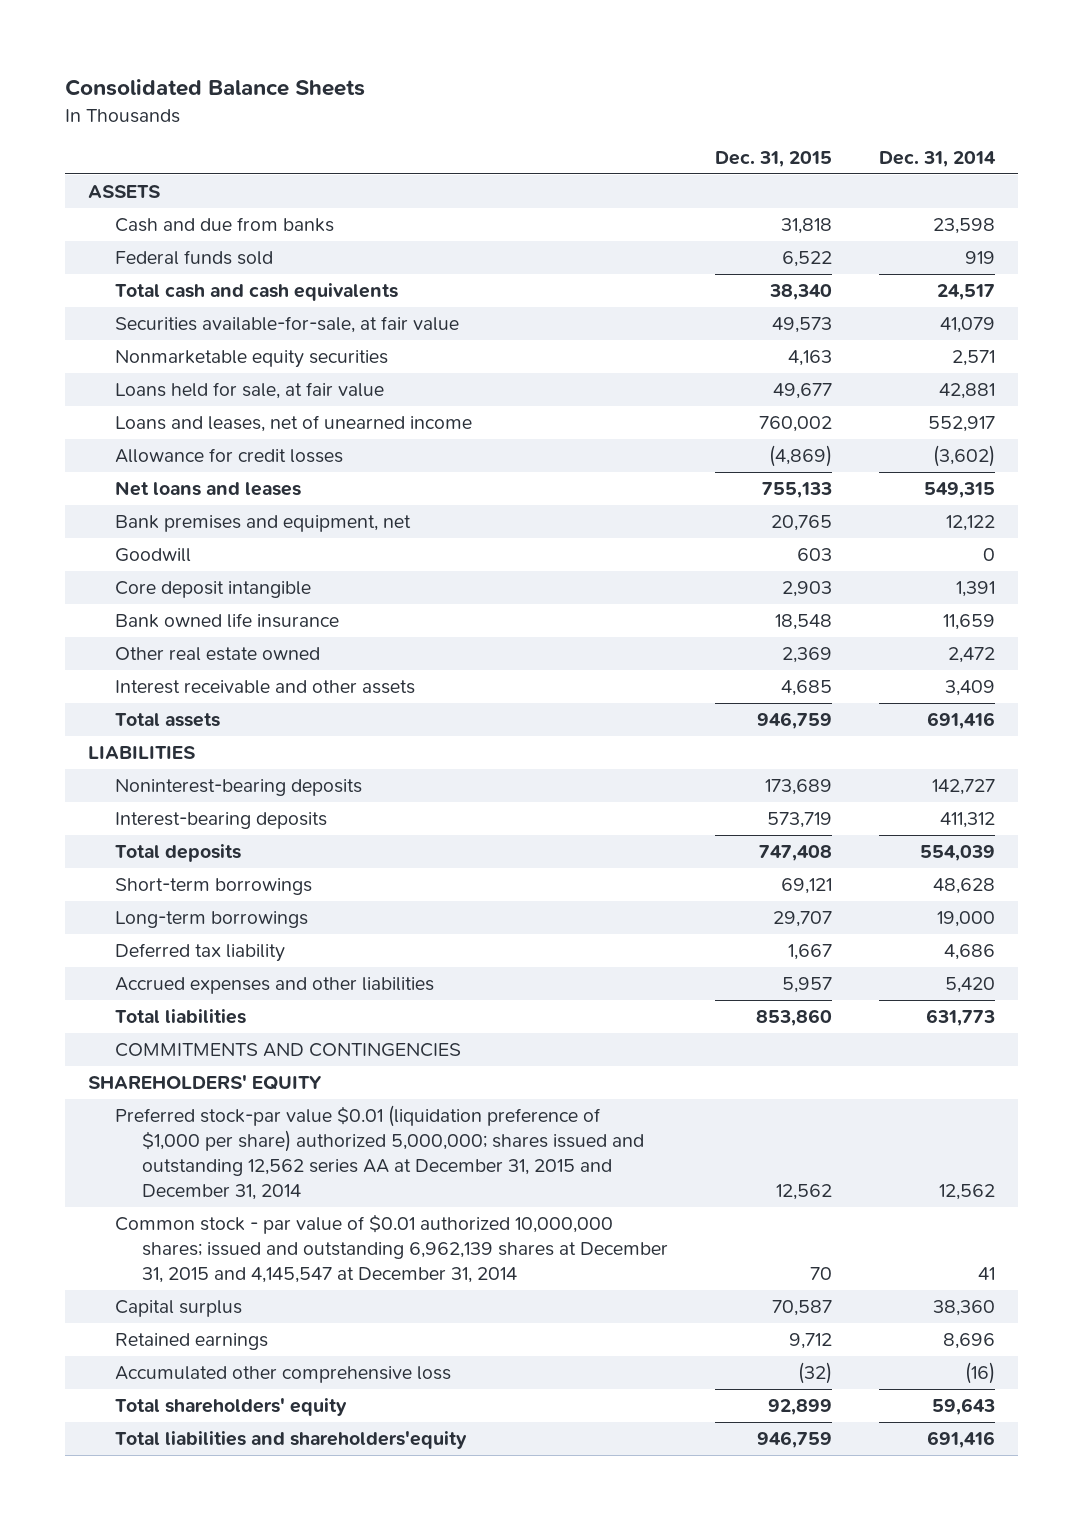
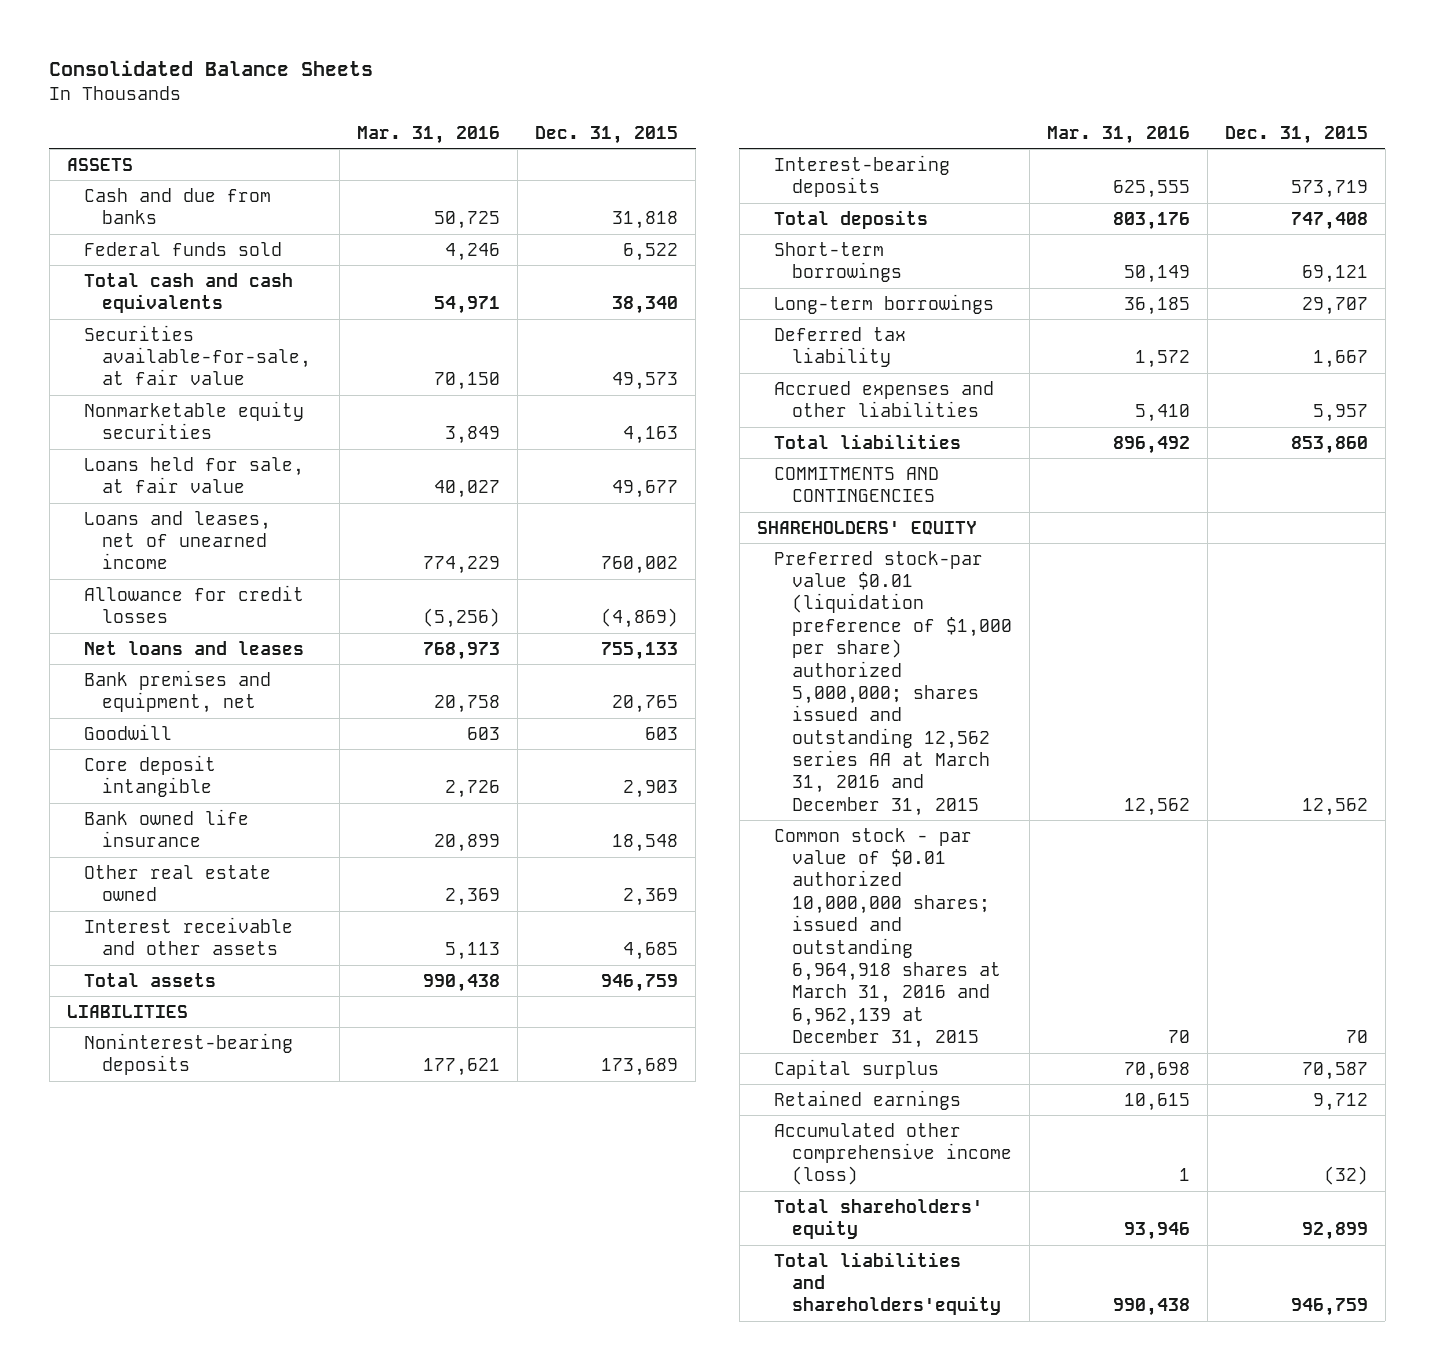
[878,151,996,168] Dec. 31, 2014 -> none
none -> [357,125,501,144] Mar. 31, 2016
[115,1104,645,1201] Preferred stock-par value $0.01 (liquidation preference of $1,000 per share) authorized 5,000,000; shares issued and outstanding 12,562 series AA at December 31, 2015 and December 31, 2014 -> [774,550,1012,816] Preferred stock-par value $0.01 (liquidation preference of $1,000 per share) authorized 5,000,000; shares issued and outstanding 12,562 series AA at March 31, 2016 and December 31, 2015
[115,1213,669,1284] Common stock - par value of $0.01 authorized 10,000,000 shares; issued and outstanding 6,962,139 shares at December 31, 2015 and 4,145,547 at December 31, 2014 -> [774,827,1001,1049] Common stock - par value of $0.01 authorized 10,000,000 shares; issued and outstanding 6,964,918 shares at March 31, 2016 and 6,962,139 at December 31, 2015
[115,1365,452,1383] Accumulated other comprehensive loss -> [774,1122,1012,1186] Accumulated other comprehensive income (loss)

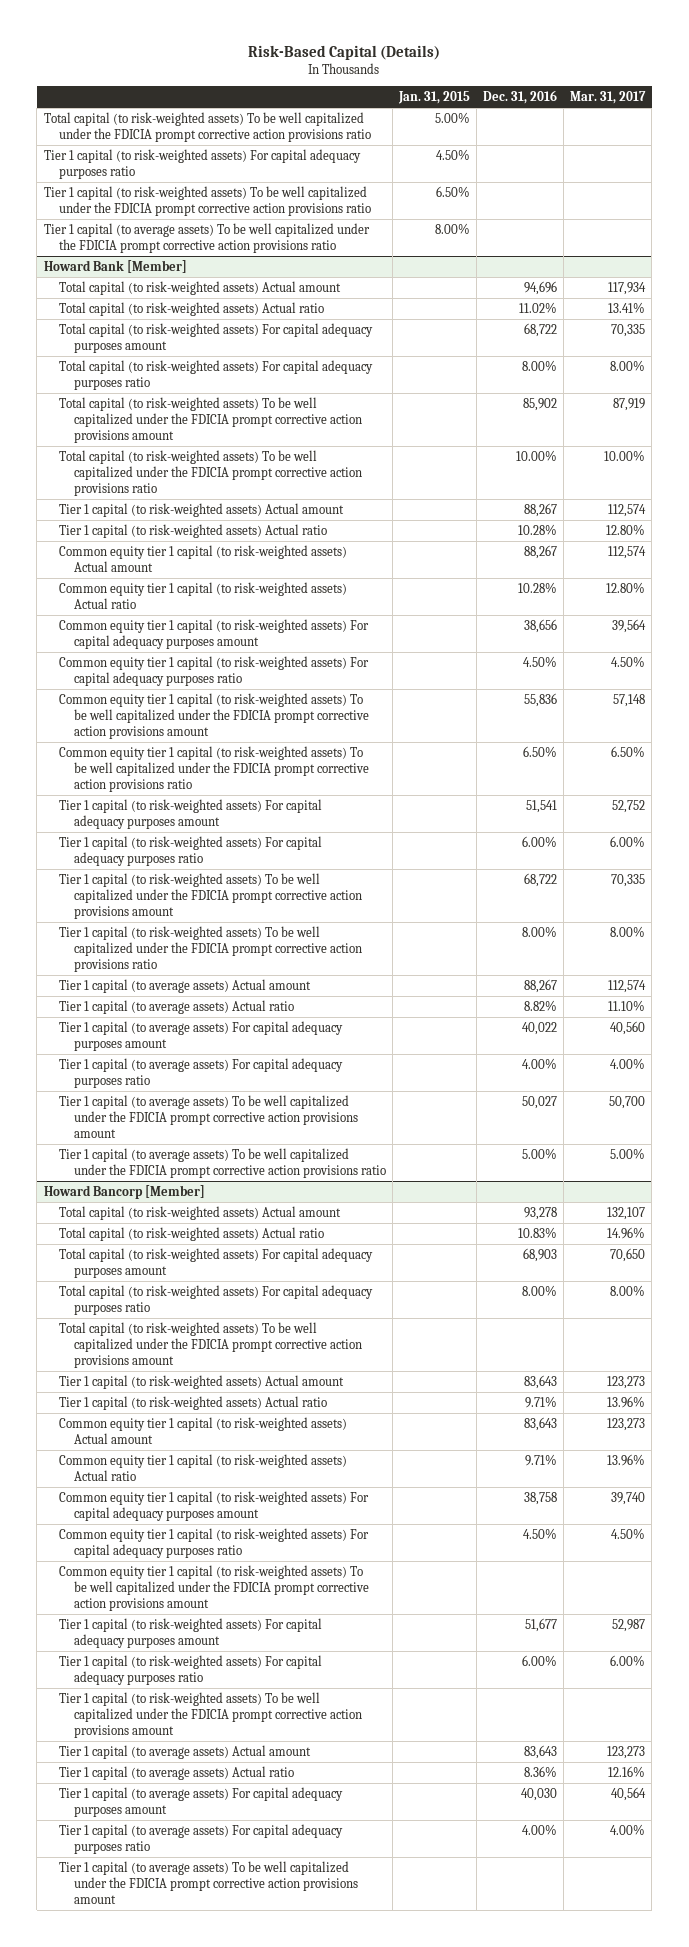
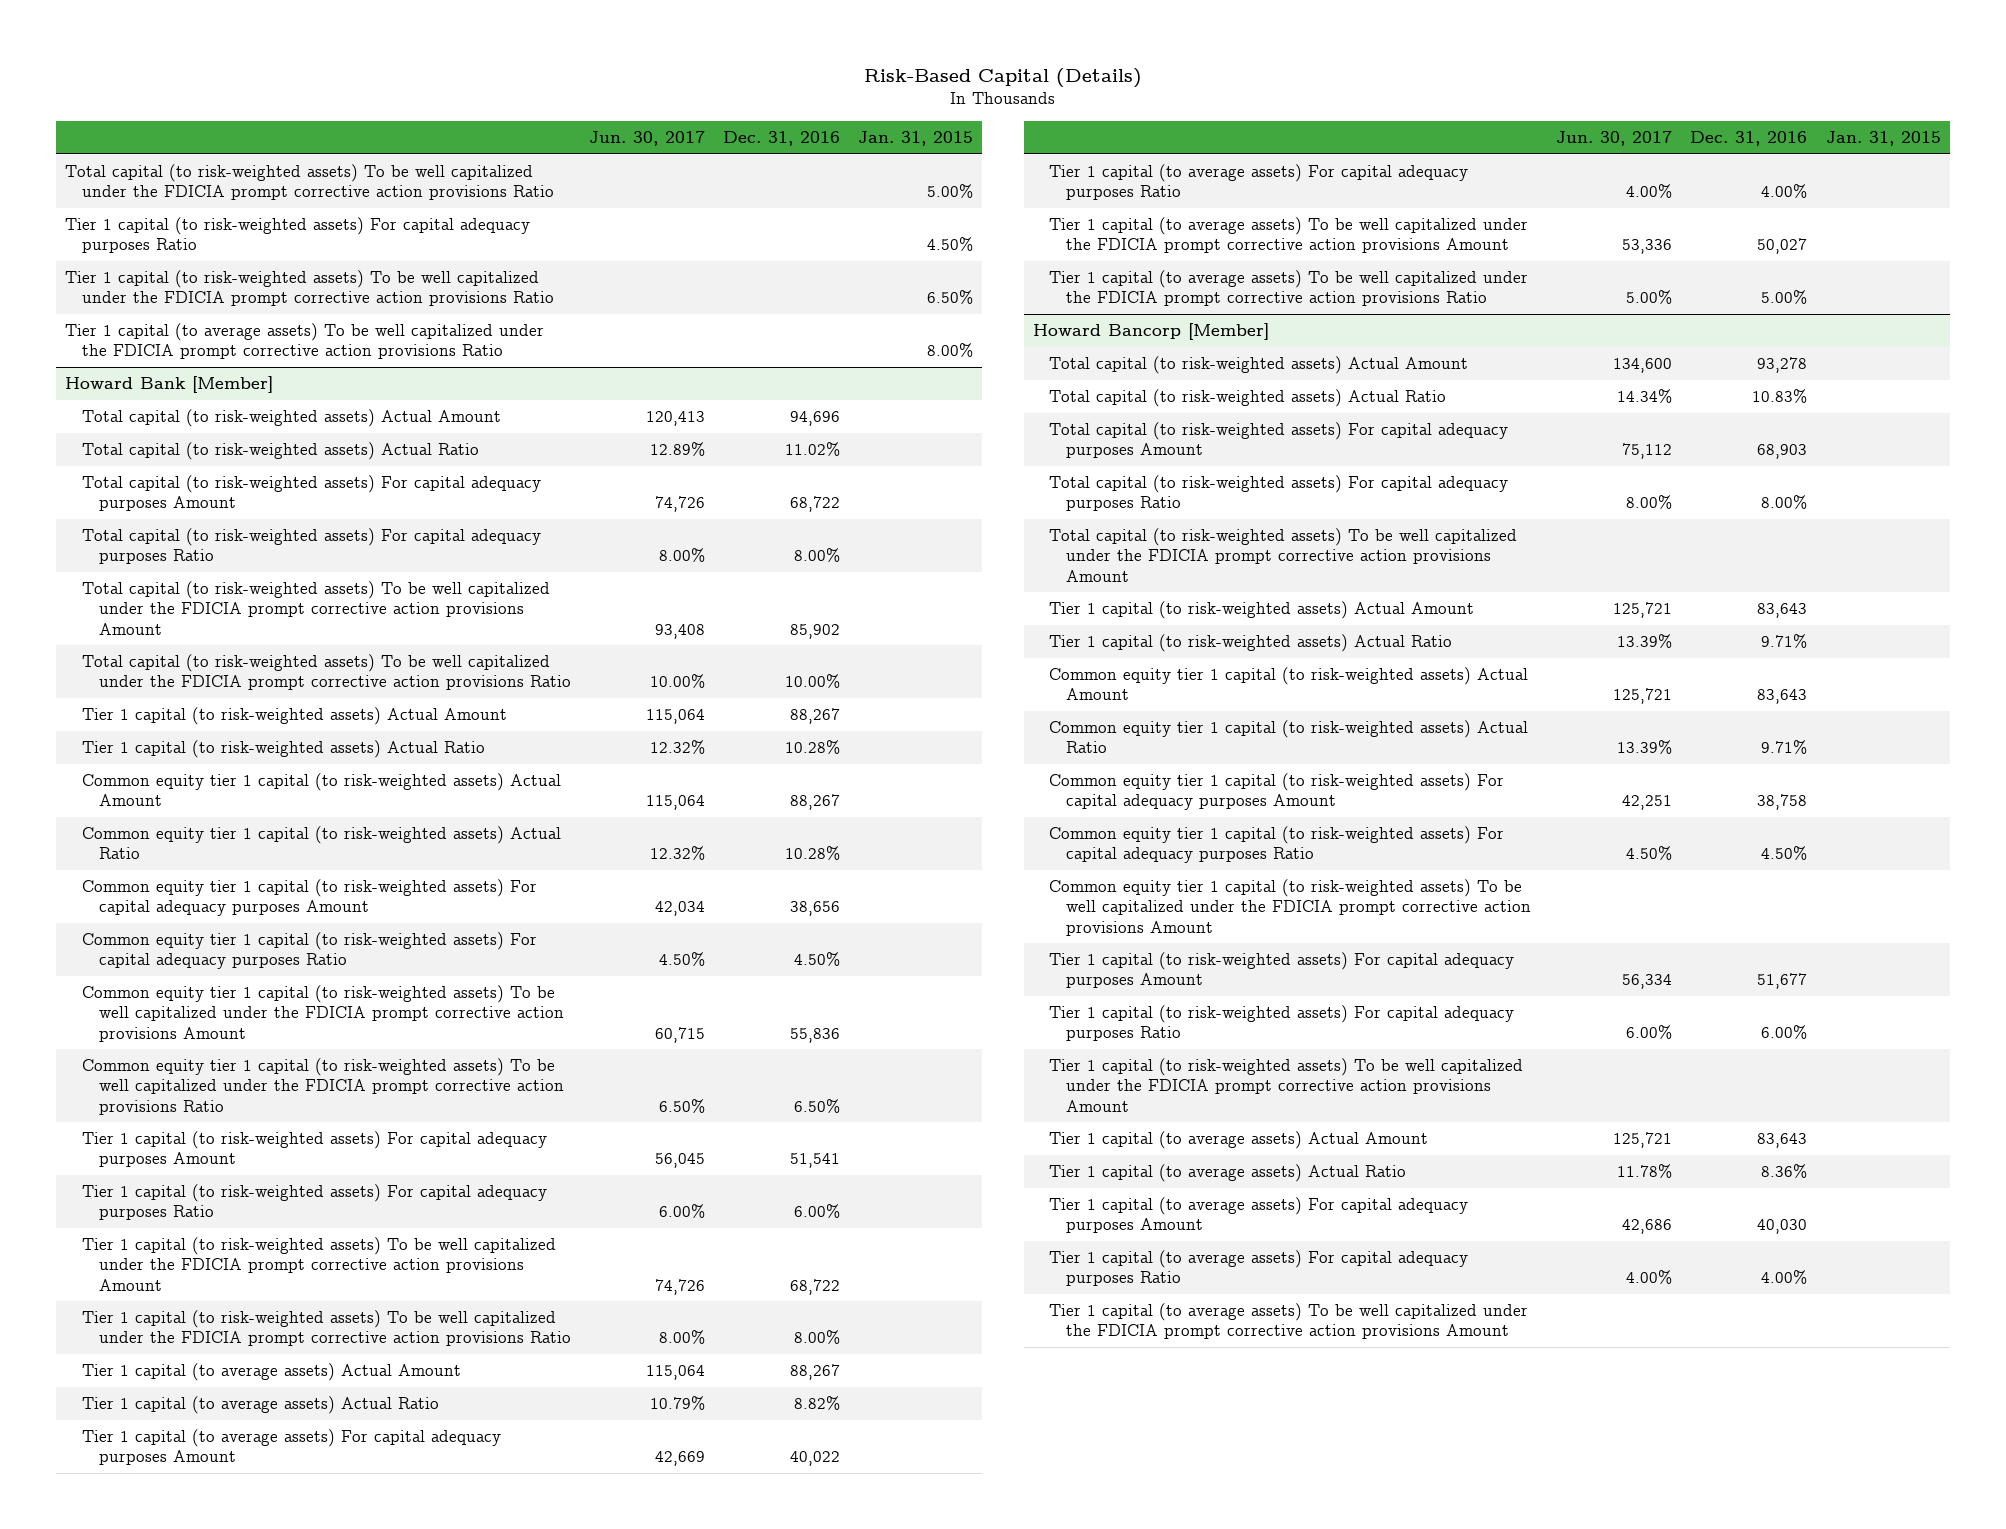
[570,91,647,105] Mar. 31, 2017 -> none
none -> [589,130,706,146] Jun. 30, 2017
[43,111,371,142] Total capital (to risk-weighted assets) To be well capitalized under the FDICIA prompt corrective action provisions ratio -> [65,164,555,201] Total capital (to risk-weighted assets) To be well capitalized under the FDICIA prompt corrective action provisions Ratio
[43,148,361,179] Tier 1 capital (to risk-weighted assets) For capital adequacy purposes ratio -> [65,217,531,254] Tier 1 capital (to risk-weighted assets) For capital adequacy purposes Ratio
[43,185,371,216] Tier 1 capital (to risk-weighted assets) To be well capitalized under the FDICIA prompt corrective action provisions ratio -> [65,270,555,307] Tier 1 capital (to risk-weighted assets) To be well capitalized under the FDICIA prompt corrective action provisions Ratio
[43,222,370,253] Tier 1 capital (to average assets) To be well capitalized under the FDICIA prompt corrective action provisions ratio -> [65,323,545,360] Tier 1 capital (to average assets) To be well capitalized under the FDICIA prompt corrective action provisions Ratio
[58,280,341,295] Total capital (to risk-weighted assets) Actual amount -> [82,409,502,428] Total capital (to risk-weighted assets) Actual Amount
[58,301,324,316] Total capital (to risk-weighted assets) Actual ratio -> [82,442,480,461] Total capital (to risk-weighted assets) Actual Ratio
[58,322,373,353] Total capital (to risk-weighted assets) For capital adequacy purposes amount -> [82,475,542,512] Total capital (to risk-weighted assets) For capital adequacy purposes Amount
[58,359,373,390] Total capital (to risk-weighted assets) For capital adequacy purposes ratio -> [82,528,542,565] Total capital (to risk-weighted assets) For capital adequacy purposes Ratio
[58,396,362,443] Total capital (to risk-weighted assets) To be well capitalized under the FDICIA prompt corrective action provisions amount -> [82,581,551,635] Total capital (to risk-weighted assets) To be well capitalized under the FDICIA prompt corrective action provisions Amount
[58,449,362,496] Total capital (to risk-weighted assets) To be well capitalized under the FDICIA prompt corrective action provisions ratio -> [82,654,571,691] Total capital (to risk-weighted assets) To be well capitalized under the FDICIA prompt corrective action provisions Ratio
[58,502,344,517] Tier 1 capital (to risk-weighted assets) Actual amount -> [82,707,508,726] Tier 1 capital (to risk-weighted assets) Actual Amount
[58,523,327,538] Tier 1 capital (to risk-weighted assets) Actual ratio -> [82,740,486,759] Tier 1 capital (to risk-weighted assets) Actual Ratio
[58,544,347,572] Common equity tier 1 capital (to risk-weighted assets) Actual amount -> [82,773,562,807] Common equity tier 1 capital (to risk-weighted assets) Actual Amount
[58,581,347,609] Common equity tier 1 capital (to risk-weighted assets) Actual ratio -> [82,826,562,860] Common equity tier 1 capital (to risk-weighted assets) Actual Ratio
[58,618,369,649] Common equity tier 1 capital (to risk-weighted assets) For capital adequacy purposes amount -> [82,879,538,917] Common equity tier 1 capital (to risk-weighted assets) For capital adequacy purposes Amount
[58,655,369,686] Common equity tier 1 capital (to risk-weighted assets) For capital adequacy purposes ratio -> [82,932,538,970] Common equity tier 1 capital (to risk-weighted assets) For capital adequacy purposes Ratio
[58,692,369,739] Common equity tier 1 capital (to risk-weighted assets) To be well capitalized under the FDICIA prompt corrective action provisions amount -> [82,985,564,1042] Common equity tier 1 capital (to risk-weighted assets) To be well capitalized under the FDICIA prompt corrective action provisions Amount
[58,745,369,792] Common equity tier 1 capital (to risk-weighted assets) To be well capitalized under the FDICIA prompt corrective action provisions ratio -> [82,1058,564,1115] Common equity tier 1 capital (to risk-weighted assets) To be well capitalized under the FDICIA prompt corrective action provisions Ratio
[58,798,322,829] Tier 1 capital (to risk-weighted assets) For capital adequacy purposes amount -> [82,1131,548,1168] Tier 1 capital (to risk-weighted assets) For capital adequacy purposes Amount
[58,835,322,866] Tier 1 capital (to risk-weighted assets) For capital adequacy purposes ratio -> [82,1184,548,1221] Tier 1 capital (to risk-weighted assets) For capital adequacy purposes Ratio
[58,872,362,919] Tier 1 capital (to risk-weighted assets) To be well capitalized under the FDICIA prompt corrective action provisions amount -> [82,1237,557,1291] Tier 1 capital (to risk-weighted assets) To be well capitalized under the FDICIA prompt corrective action provisions Amount
[58,925,362,972] Tier 1 capital (to risk-weighted assets) To be well capitalized under the FDICIA prompt corrective action provisions ratio -> [82,1310,571,1347] Tier 1 capital (to risk-weighted assets) To be well capitalized under the FDICIA prompt corrective action provisions Ratio
[58,978,311,993] Tier 1 capital (to average assets) Actual amount -> [82,1363,462,1382] Tier 1 capital (to average assets) Actual Amount
[58,999,294,1014] Tier 1 capital (to average assets) Actual ratio -> [82,1396,440,1415] Tier 1 capital (to average assets) Actual Ratio
[58,1020,343,1051] Tier 1 capital (to average assets) For capital adequacy purposes amount -> [82,1429,502,1466] Tier 1 capital (to average assets) For capital adequacy purposes Amount
[58,1057,343,1088] Tier 1 capital (to average assets) For capital adequacy purposes ratio -> [1049,164,1469,201] Tier 1 capital (to average assets) For capital adequacy purposes Ratio
[58,1094,358,1138] Tier 1 capital (to average assets) To be well capitalized under the FDICIA prompt corrective action provisions amount -> [1049,217,1529,254] Tier 1 capital (to average assets) To be well capitalized under the FDICIA prompt corrective action provisions Amount
[58,1147,386,1178] Tier 1 capital (to average assets) To be well capitalized under the FDICIA prompt corrective action provisions ratio -> [1049,270,1529,307] Tier 1 capital (to average assets) To be well capitalized under the FDICIA prompt corrective action provisions Ratio
[58,1205,341,1220] Total capital (to risk-weighted assets) Actual amount -> [1049,356,1469,375] Total capital (to risk-weighted assets) Actual Amount
[58,1226,324,1241] Total capital (to risk-weighted assets) Actual ratio -> [1049,389,1447,408] Total capital (to risk-weighted assets) Actual Ratio
[58,1247,373,1278] Total capital (to risk-weighted assets) For capital adequacy purposes amount -> [1049,422,1509,459] Total capital (to risk-weighted assets) For capital adequacy purposes Amount
[58,1284,373,1315] Total capital (to risk-weighted assets) For capital adequacy purposes ratio -> [1049,475,1509,512] Total capital (to risk-weighted assets) For capital adequacy purposes Ratio
[58,1321,362,1368] Total capital (to risk-weighted assets) To be well capitalized under the FDICIA prompt corrective action provisions amount -> [1049,528,1518,582] Total capital (to risk-weighted assets) To be well capitalized under the FDICIA prompt corrective action provisions Amount
[58,1374,344,1389] Tier 1 capital (to risk-weighted assets) Actual amount -> [1049,601,1475,620] Tier 1 capital (to risk-weighted assets) Actual Amount
[58,1395,327,1410] Tier 1 capital (to risk-weighted assets) Actual ratio -> [1049,634,1453,653] Tier 1 capital (to risk-weighted assets) Actual Ratio
[58,1416,347,1444] Common equity tier 1 capital (to risk-weighted assets) Actual amount -> [1049,667,1529,701] Common equity tier 1 capital (to risk-weighted assets) Actual Amount
[58,1453,347,1481] Common equity tier 1 capital (to risk-weighted assets) Actual ratio -> [1049,720,1529,754] Common equity tier 1 capital (to risk-weighted assets) Actual Ratio
[58,1490,369,1521] Common equity tier 1 capital (to risk-weighted assets) For capital adequacy purposes amount -> [1049,773,1505,811] Common equity tier 1 capital (to risk-weighted assets) For capital adequacy purposes Amount
[58,1527,369,1558] Common equity tier 1 capital (to risk-weighted assets) For capital adequacy purposes ratio -> [1049,826,1505,864] Common equity tier 1 capital (to risk-weighted assets) For capital adequacy purposes Ratio
[58,1564,369,1611] Common equity tier 1 capital (to risk-weighted assets) To be well capitalized under the FDICIA prompt corrective action provisions amount -> [1049,879,1532,936] Common equity tier 1 capital (to risk-weighted assets) To be well capitalized under the FDICIA prompt corrective action provisions Amount
[58,1617,322,1648] Tier 1 capital (to risk-weighted assets) For capital adequacy purposes amount -> [1049,952,1515,989] Tier 1 capital (to risk-weighted assets) For capital adequacy purposes Amount
[58,1654,322,1685] Tier 1 capital (to risk-weighted assets) For capital adequacy purposes ratio -> [1049,1005,1515,1042] Tier 1 capital (to risk-weighted assets) For capital adequacy purposes Ratio
[58,1691,362,1738] Tier 1 capital (to risk-weighted assets) To be well capitalized under the FDICIA prompt corrective action provisions amount -> [1049,1058,1524,1112] Tier 1 capital (to risk-weighted assets) To be well capitalized under the FDICIA prompt corrective action provisions Amount
[58,1744,311,1759] Tier 1 capital (to average assets) Actual amount -> [1049,1131,1429,1150] Tier 1 capital (to average assets) Actual Amount
[58,1765,294,1780] Tier 1 capital (to average assets) Actual ratio -> [1049,1164,1407,1183] Tier 1 capital (to average assets) Actual Ratio
[58,1786,343,1817] Tier 1 capital (to average assets) For capital adequacy purposes amount -> [1049,1197,1469,1234] Tier 1 capital (to average assets) For capital adequacy purposes Amount
[58,1823,343,1854] Tier 1 capital (to average assets) For capital adequacy purposes ratio -> [1049,1250,1469,1287] Tier 1 capital (to average assets) For capital adequacy purposes Ratio
[58,1860,358,1904] Tier 1 capital (to average assets) To be well capitalized under the FDICIA prompt corrective action provisions amount -> [1049,1303,1529,1340] Tier 1 capital (to average assets) To be well capitalized under the FDICIA prompt corrective action provisions Amount

